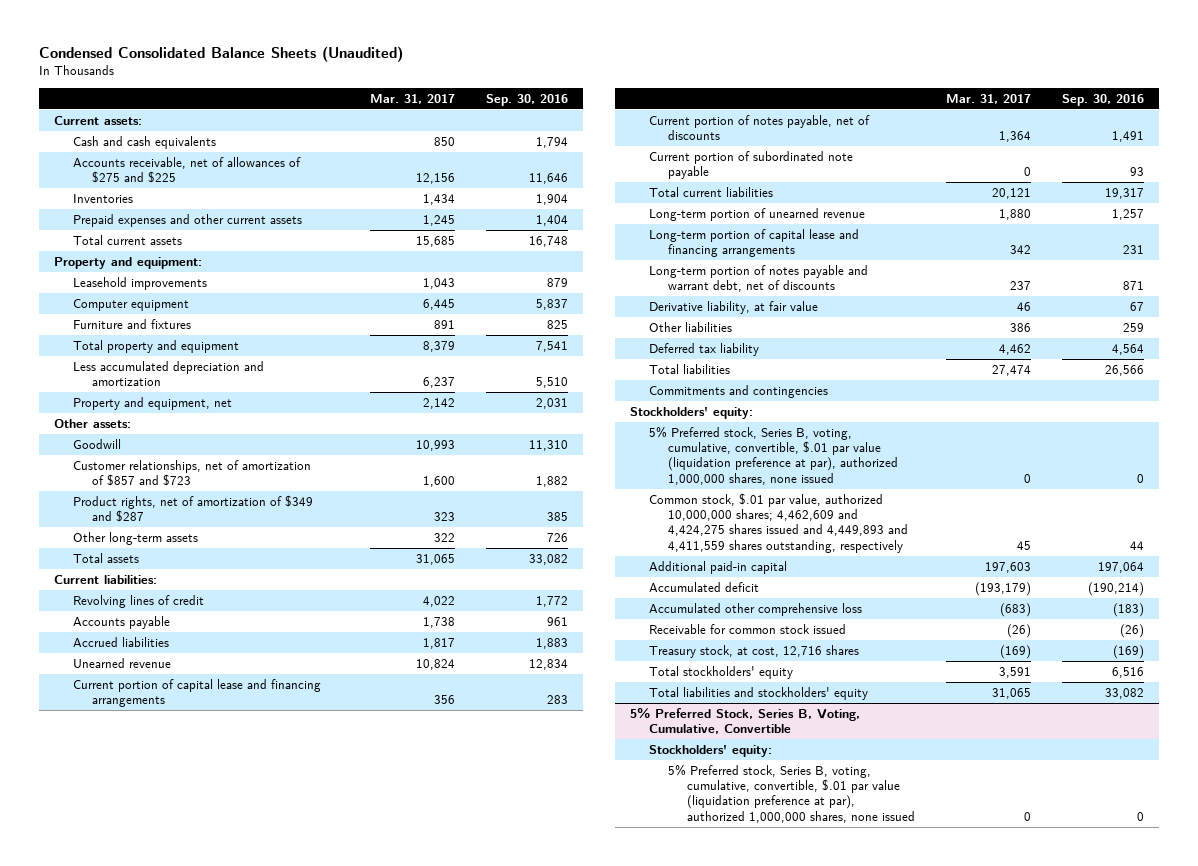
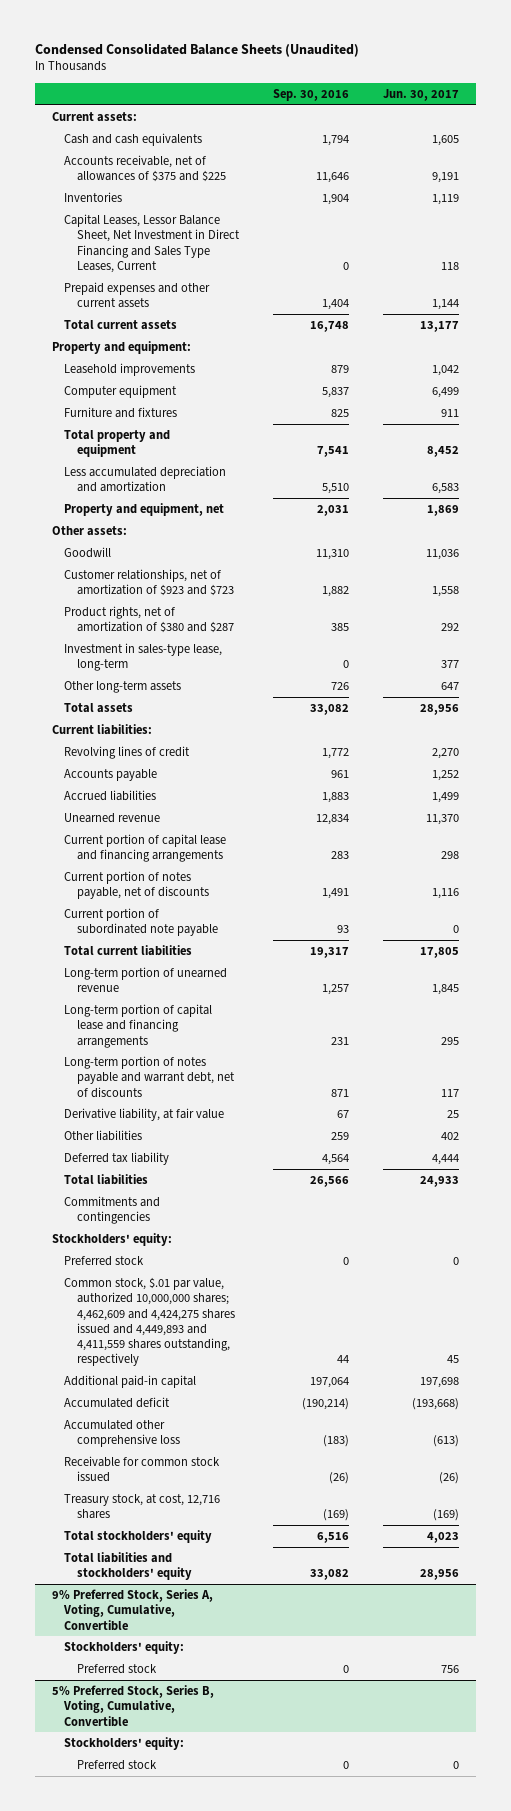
[369,93,455,104] Mar. 31, 2017 -> none
none -> [383,88,460,101] Jun. 30, 2017
[72,156,301,184] Accounts receivable, net of allowances of $275 and $225 -> [64,155,227,183] Accounts receivable, net of allowances of $375 and $225
none -> [64,214,241,273] Capital Leases, Lessor Balance Sheet, Net Investment in Direct Financing and Sales Type Leases, Current
[72,459,311,487] Customer relationships, net of amortization of $857 and $723 -> [64,569,235,597] Customer relationships, net of amortization of $923 and $723
[72,494,313,523] Product rights, net of amortization of $349 and $287 -> [64,606,235,634] Product rights, net of amortization of $380 and $287
none -> [64,643,223,672] Investment in sales-type lease, long-term
[649,425,898,485] 5% Preferred stock, Series B, voting, cumulative, convertible, $.01 par value (liquidation preference at par), authorized 1,000,000 shares, none issued -> [64,1256,145,1267] Preferred stock
none -> [51,1589,213,1631] 9% Preferred Stock, Series A, Voting, Cumulative, Convertible
none -> [64,1641,185,1655] Stockholders' equity:
none -> [77,1664,158,1675] Preferred stock
[667,763,915,823] 5% Preferred stock, Series B, voting, cumulative, convertible, $.01 par value (liquidation preference at par), authorized 1,000,000 shares, none issued -> [77,1760,158,1771] Preferred stock

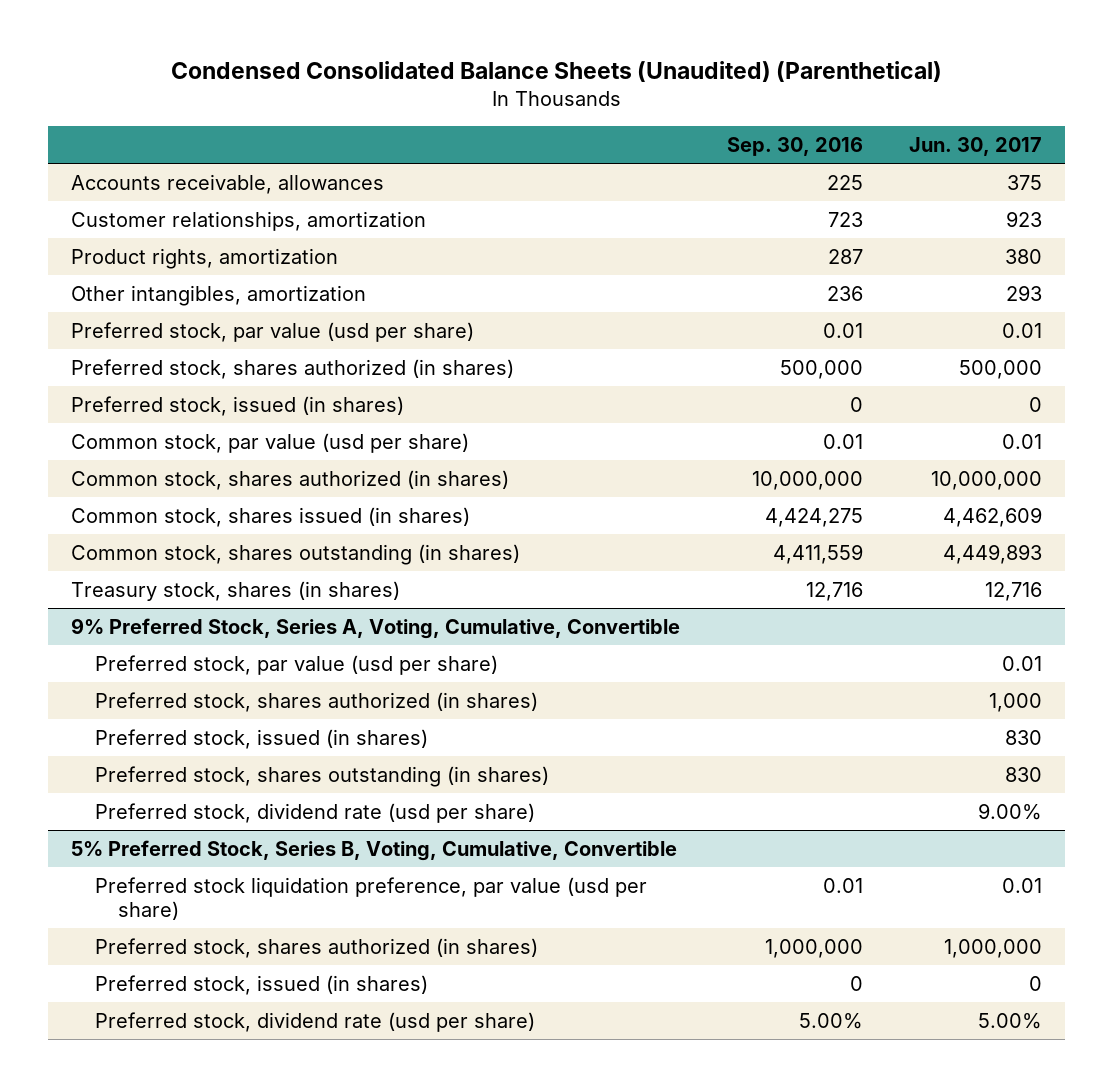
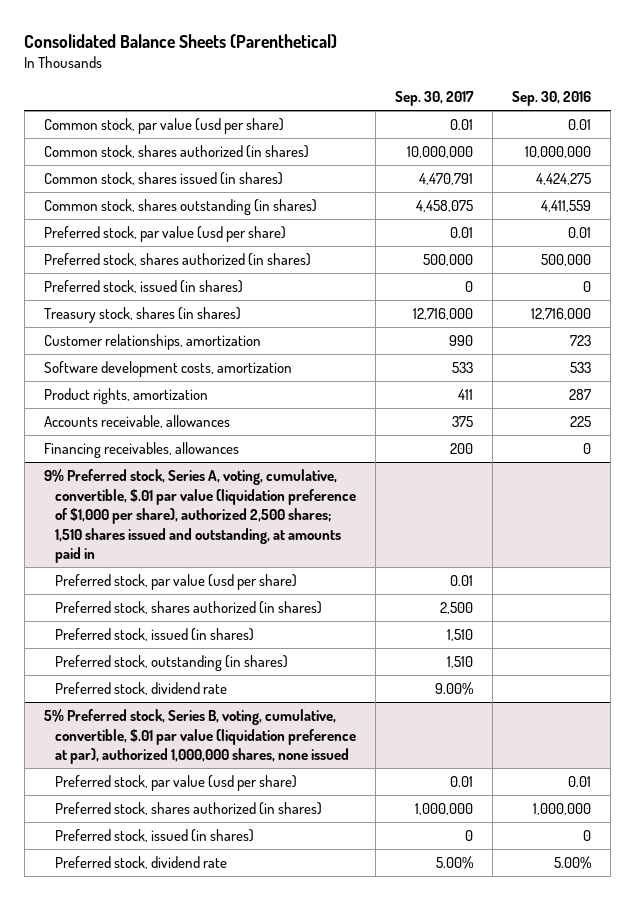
[170,61,942,83] Condensed Consolidated Balance Sheets (Unaudited) (Parenthetical) -> [24,33,338,48] Consolidated Balance Sheets (Parenthetical)
[908,136,1042,156] Jun. 30, 2017 -> none
none -> [395,91,475,107] Sep. 30, 2017
[71,284,367,306] Other intangibles, amortization -> none
[71,321,475,342] Preferred stock, par value (usd per share) -> [43,226,286,243] Preferred stock, par value (usd per share)
[71,358,515,379] Preferred stock, shares authorized (in shares) -> [43,253,311,267] Preferred stock, shares authorized (in shares)
[71,395,405,416] Preferred stock, issued (in shares) -> [43,280,243,294] Preferred stock, issued (in shares)
[805,581,863,601] 12,716 -> [531,308,592,321] 12,716,000
[71,210,427,231] Customer relationships, amortization -> [43,334,261,351] Customer relationships, amortization
none -> [43,361,292,378] Software development costs, amortization
[71,247,339,269] Product rights, amortization -> [43,388,208,405] Product rights, amortization
[71,173,385,194] Accounts receivable, allowances -> [43,415,230,429] Accounts receivable, allowances
none -> [43,442,239,459] Financing receivables, allowances
[71,617,681,639] 9% Preferred Stock, Series A, Voting, Cumulative, Convertible -> [43,469,357,564] 9% Preferred stock, Series A, voting, cumulative, convertible, $.01 par value (liquidation preference of $1,000 per share), authorized 2,500 shares; 1,510 shares issued and outstanding, at amounts paid in
[94,765,549,787] Preferred stock, shares outstanding (in shares) -> [55,655,289,672] Preferred stock, outstanding (in shares)
[94,802,535,823] Preferred stock, dividend rate (usd per share) -> [55,682,228,696] Preferred stock, dividend rate
[71,839,678,861] 5% Preferred Stock, Series B, Voting, Cumulative, Convertible -> [43,709,357,765] 5% Preferred stock, Series B, voting, cumulative, convertible, $.01 par value (liquidation preference at par), authorized 1,000,000 shares, none issued
[94,876,647,920] Preferred stock liquidation preference, par value (usd per share) -> [55,775,298,792] Preferred stock, par value (usd per share)
[94,1011,535,1032] Preferred stock, dividend rate (usd per share) -> [55,856,228,870] Preferred stock, dividend rate

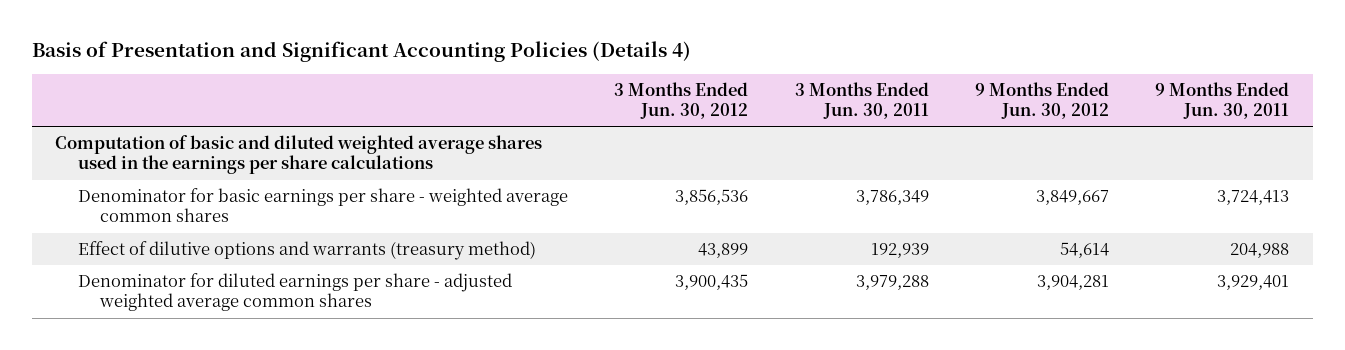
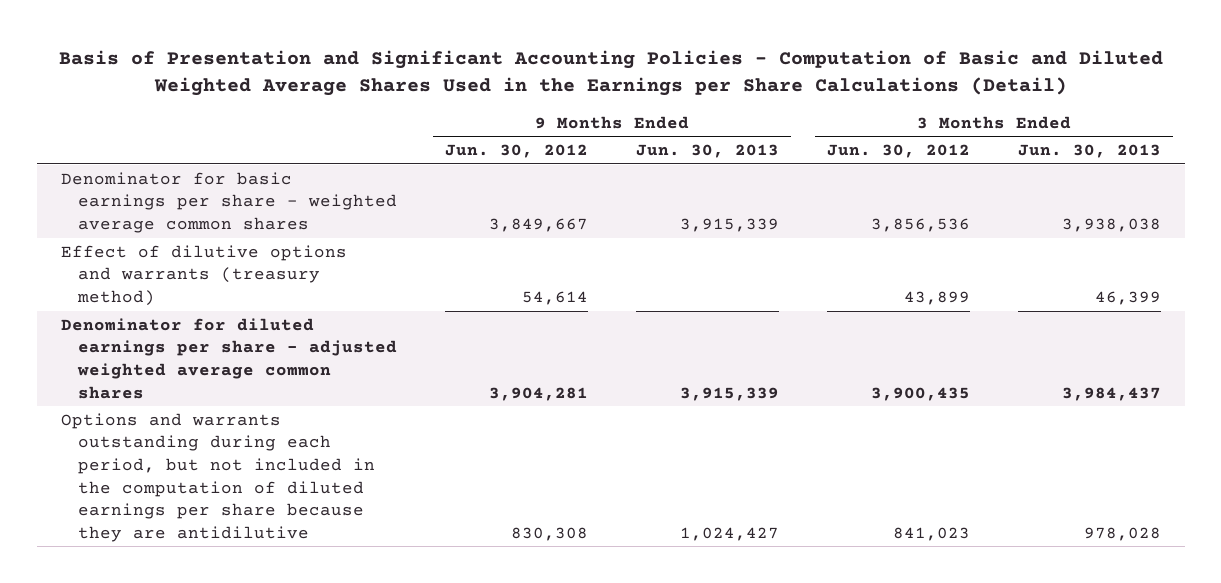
[32,41,692,63] Basis of Presentation and Significant Accounting Policies (Details 4) -> [58,49,1163,97] Basis of Presentation and Significant Accounting Policies - Computation of Basic and Diluted Weighted Average Shares Used in the Earnings per Share Calculations (Detail)
[794,82,929,120] 3 Months Ended Jun. 30, 2011 -> none
[1155,82,1290,120] 9 Months Ended Jun. 30, 2011 -> none
none -> [635,143,779,158] Jun. 30, 2013
none -> [1017,143,1161,158] Jun. 30, 2013
[55,135,543,175] Computation of basic and diluted weighted average shares used in the earnings per share calculations -> none
none -> [60,412,375,542] Options and warrants outstanding during each period, but not included in the computation of diluted earnings per share because they are antidilutive

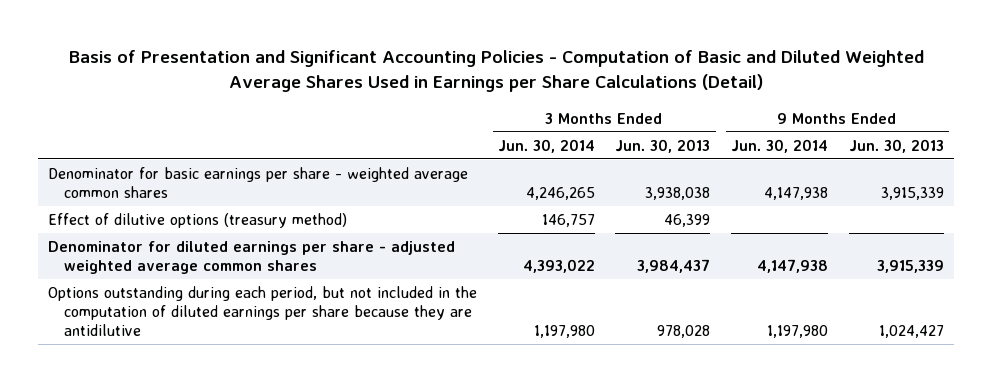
[58,49,1163,97] Basis of Presentation and Significant Accounting Policies - Computation of Basic and Diluted Weighted Average Shares Used in the Earnings per Share Calculations (Detail) -> [68,50,924,93] Basis of Presentation and Significant Accounting Policies - Computation of Basic and Diluted Weighted Average Shares Used in Earnings per Share Calculations (Detail)
[444,143,588,158] Jun. 30, 2012 -> none
[826,143,970,158] Jun. 30, 2012 -> none
none -> [497,138,595,153] Jun. 30, 2014
none -> [730,138,828,153] Jun. 30, 2014
[60,244,347,306] Effect of dilutive options and warrants (treasury method) -> [48,213,348,229] Effect of dilutive options (treasury method)
[60,412,375,542] Options and warrants outstanding during each period, but not included in the computation of diluted earnings per share because they are antidilutive -> [48,286,478,337] Options outstanding during each period, but not included in the computation of diluted earnings per share because they are antidilutive

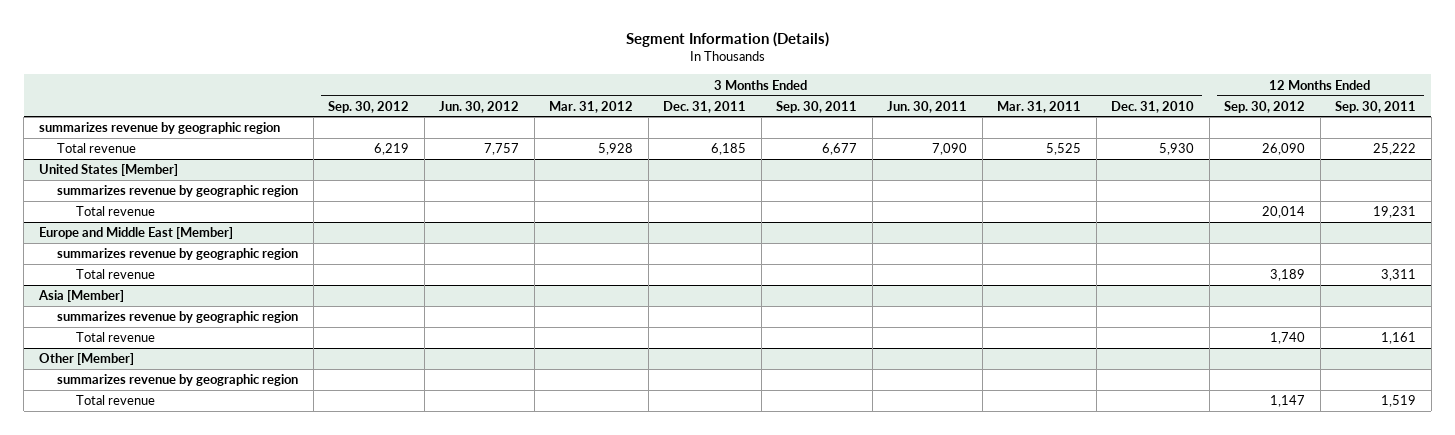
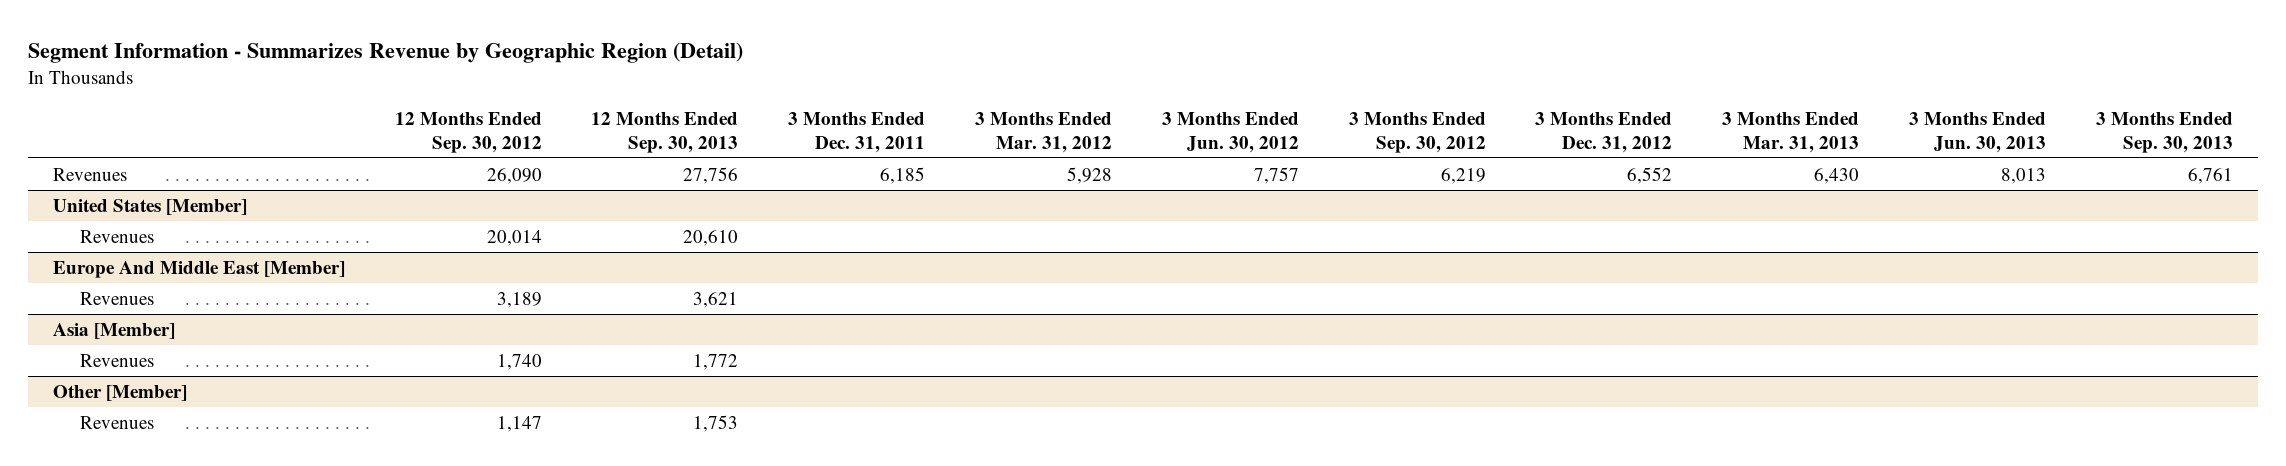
[625,31,829,47] Segment Information (Details) -> [28,41,744,63] Segment Information - Summarizes Revenue by Geographic Region (Detail)
[776,100,858,113] Sep. 30, 2011 -> none
[887,100,968,113] Jun. 30, 2011 -> none
[997,100,1082,113] Mar. 31, 2011 -> none
[1111,100,1195,113] Dec. 31, 2010 -> none
[1335,100,1417,113] Sep. 30, 2011 -> none
none -> [591,111,739,153] 12 Months Ended Sep. 30, 2013
none -> [1535,111,1673,153] 3 Months Ended Dec. 31, 2012
none -> [1722,111,1860,153] 3 Months Ended Mar. 31, 2013
none -> [1908,111,2046,153] 3 Months Ended Jun. 30, 2013
none -> [2095,111,2233,153] 3 Months Ended Sep. 30, 2013
[38,122,280,135] summarizes revenue by geographic region -> none
[57,143,137,154] Total revenue -> [52,167,127,181] Revenues
[57,185,299,198] summarizes revenue by geographic region -> none
[57,248,299,261] summarizes revenue by geographic region -> none
[76,206,156,217] Total revenue -> [80,229,155,243] Revenues
[38,227,233,240] Europe and Middle East [Member] -> [52,260,345,278] Europe And Middle East [Member]
[76,269,156,280] Total revenue -> [80,291,155,305] Revenues
[57,311,299,324] summarizes revenue by geographic region -> none
[76,332,156,343] Total revenue -> [80,353,155,367] Revenues
[57,374,299,387] summarizes revenue by geographic region -> none
[76,395,156,406] Total revenue -> [80,415,155,429] Revenues

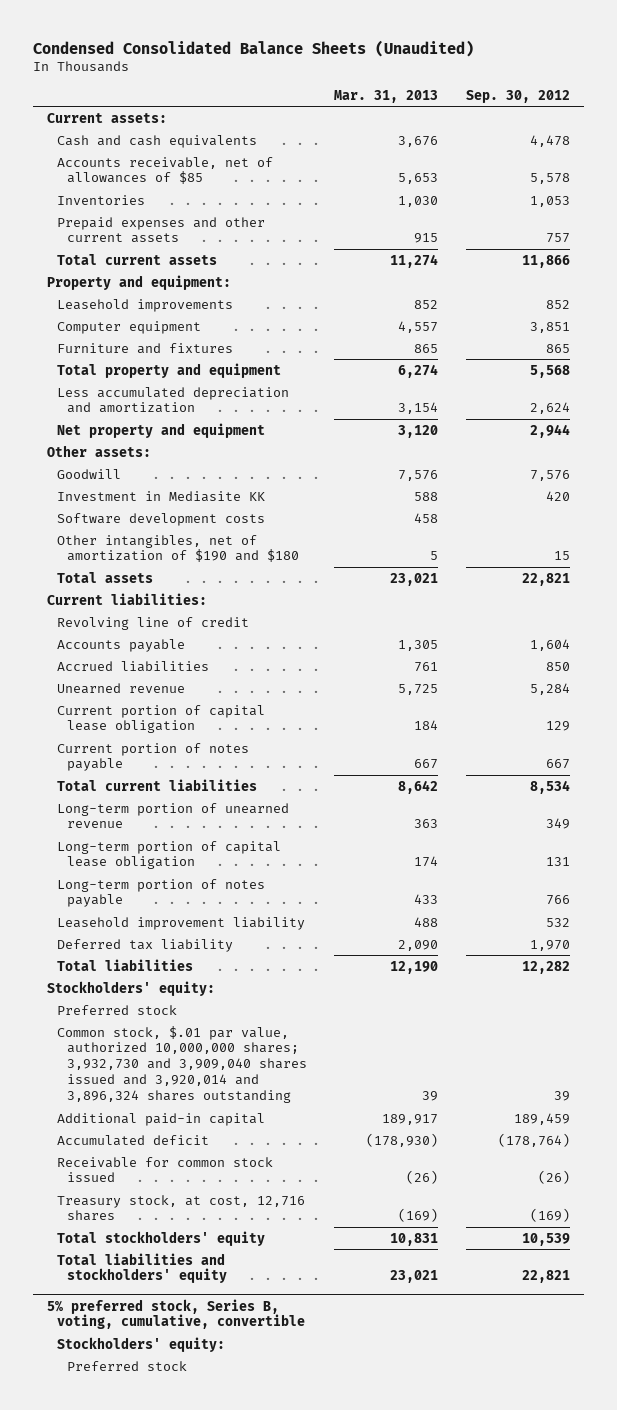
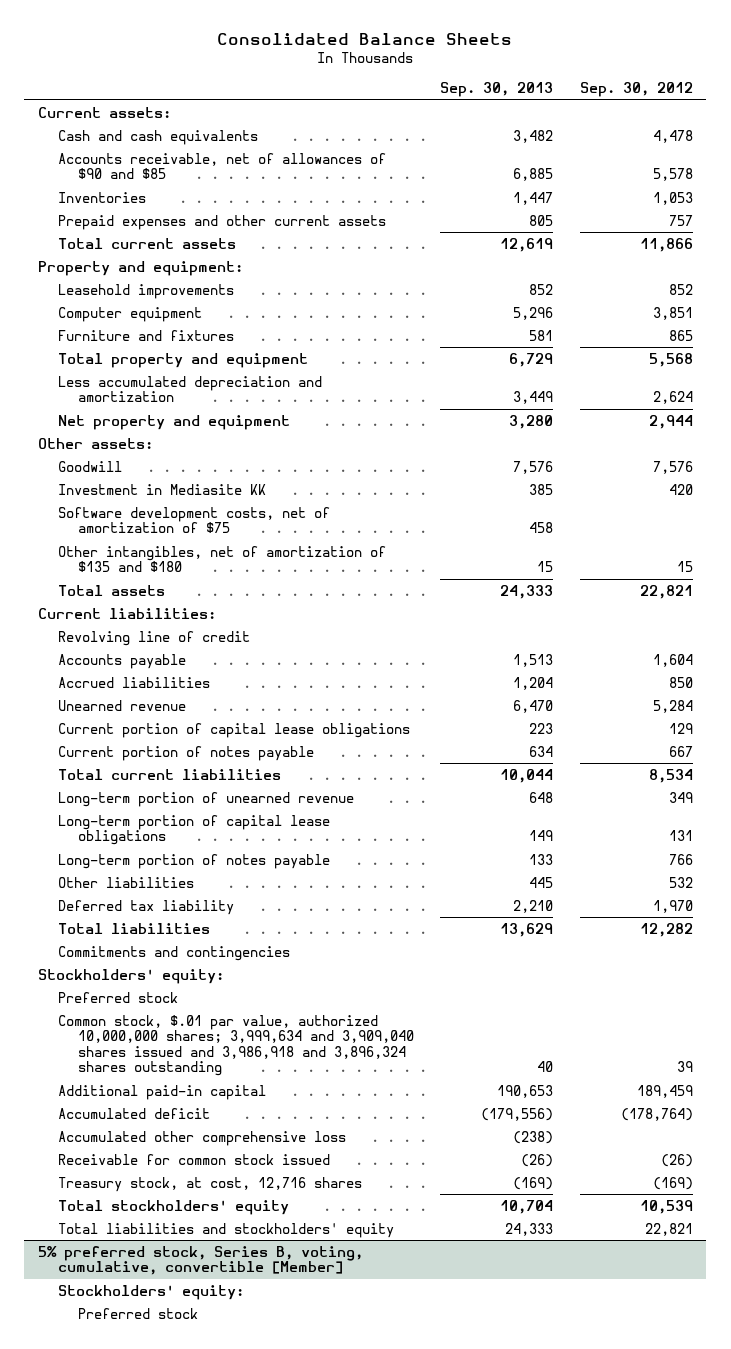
[33,39,475,57] Condensed Consolidated Balance Sheets (Unaudited) -> [217,33,513,46] Consolidated Balance Sheets
[334,89,439,103] Mar. 31, 2013 -> none
none -> [440,82,554,98] Sep. 30, 2013
[56,156,273,185] Accounts receivable, net of allowances of $85 -> [57,152,386,180] Accounts receivable, net of allowances of $90 and $85
[56,512,265,526] Software development costs -> [57,506,330,534] Software development costs, net of amortization of $75
[56,534,299,563] Other intangibles, net of amortization of $190 and $180 -> [57,545,386,573] Other intangibles, net of amortization of $135 and $180
[56,704,265,734] Current portion of capital lease obligation -> [57,722,410,738] Current portion of capital lease obligations
[56,840,281,870] Long-term portion of capital lease obligation -> [57,814,330,846] Long-term portion of capital lease obligations
[56,916,305,930] Leasehold improvement liability -> [57,876,194,888] Other liabilities
none -> [57,945,290,961] Commitments and contingencies
[56,1025,307,1104] Common stock, $.01 par value, authorized 10,000,000 shares; 3,932,730 and 3,909,040 shares issued and 3,920,014 and 3,896,324 shares outstanding -> [57,1014,414,1077] Common stock, $.01 par value, authorized 10,000,000 shares; 3,999,634 and 3,909,040 shares issued and 3,986,918 and 3,896,324 shares outstanding
none -> [57,1130,346,1146] Accumulated other comprehensive loss
[47,1298,305,1330] 5% preferred stock, Series B, voting, cumulative, convertible -> [37,1245,363,1276] 5% preferred stock, Series B, voting, cumulative, convertible [Member]

